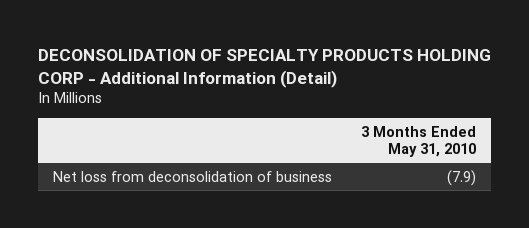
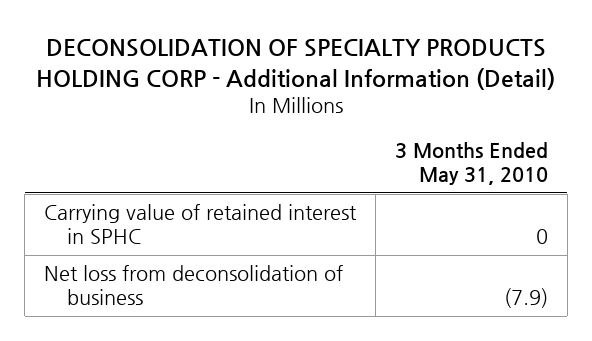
none -> [44,204,358,245] Carrying value of retained interest in SPHC

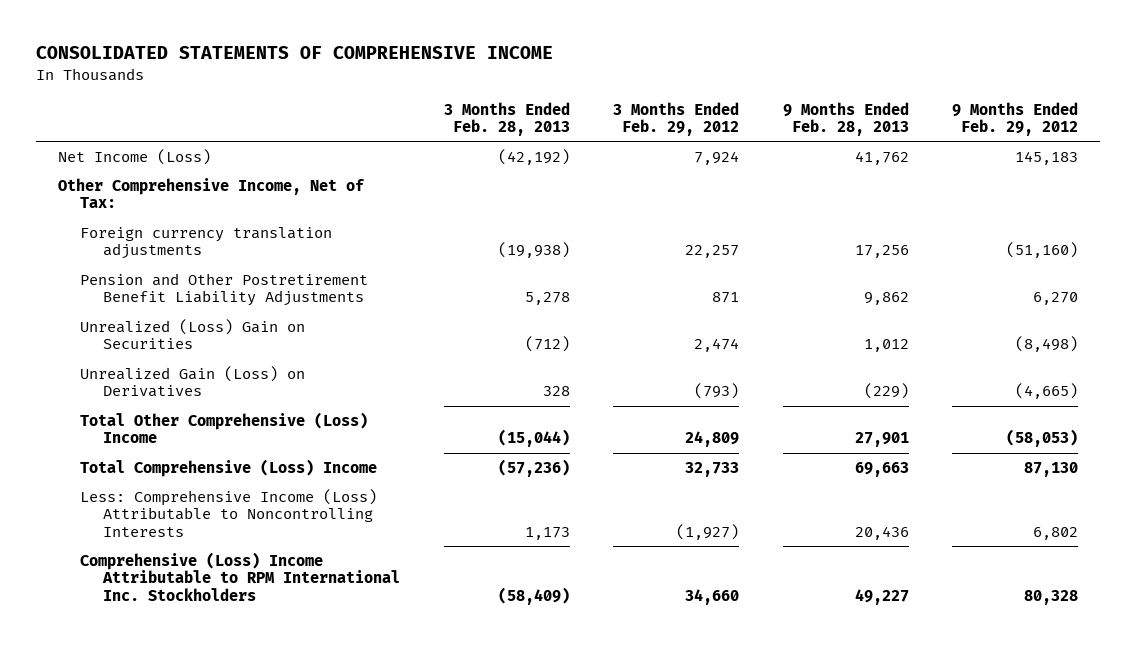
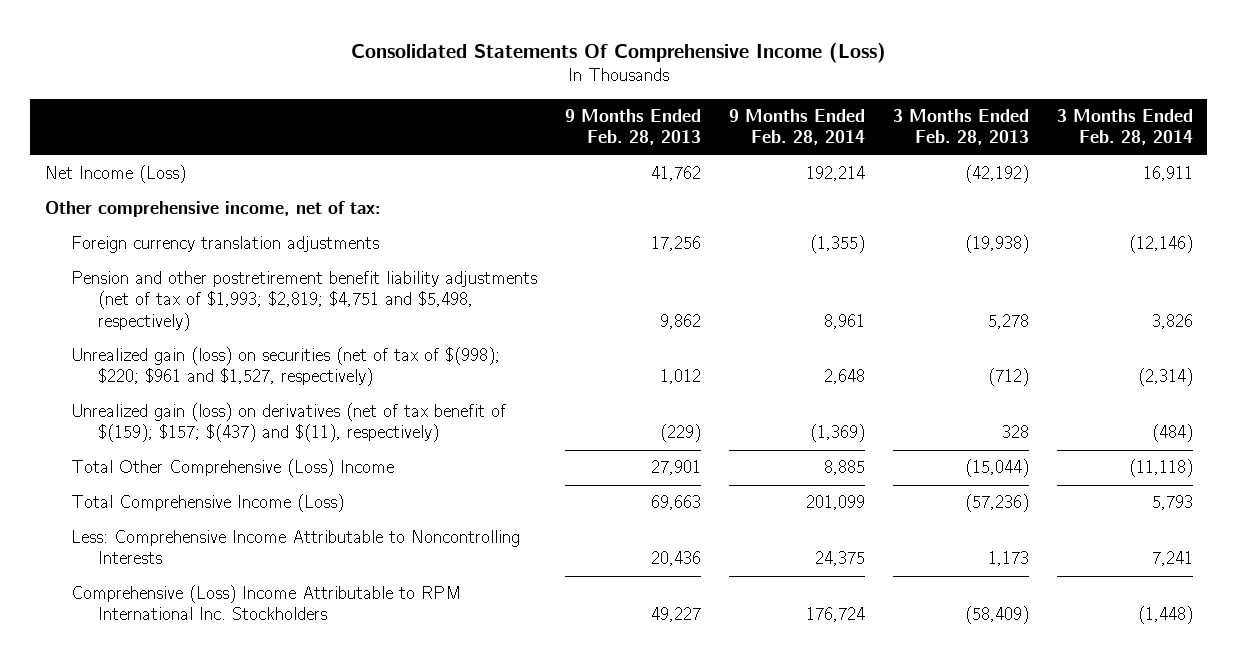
[35,46,553,60] CONSOLIDATED STATEMENTS OF COMPREHENSIVE INCOME -> [350,42,886,63] Consolidated Statements Of Comprehensive Income (Loss)
[613,101,740,137] 3 Months Ended Feb. 29, 2012 -> none
[952,101,1079,137] 9 Months Ended Feb. 29, 2012 -> none
none -> [729,109,866,146] 9 Months Ended Feb. 28, 2014
none -> [1057,109,1194,146] 3 Months Ended Feb. 28, 2014
[57,177,365,209] Other Comprehensive Income, Net of Tax: -> [44,201,381,218] Other comprehensive income, net of tax:
[80,272,369,307] Pension and Other Postretirement Benefit Liability Adjustments -> [71,271,538,331] Pension and other postretirement benefit liability adjustments (net of tax of $1,993; $2,819; $4,751 and $5,498, respectively)
[80,318,306,350] Unrealized (Loss) Gain on Securities -> [71,347,501,387] Unrealized gain (loss) on securities (net of tax of $(998); $220; $961 and $1,527, respectively)
[80,365,306,398] Unrealized Gain (Loss) on Derivatives -> [71,403,507,443] Unrealized gain (loss) on derivatives (net of tax benefit of $(159); $157; $(437) and $(11), respectively)
[80,458,378,477] Total Comprehensive (Loss) Income -> [71,494,345,513] Total Comprehensive Income (Loss)
[80,488,378,538] Less: Comprehensive Income (Loss) Attributable to Noncontrolling Interests -> [71,530,521,565] Less: Comprehensive Income Attributable to Noncontrolling Interests

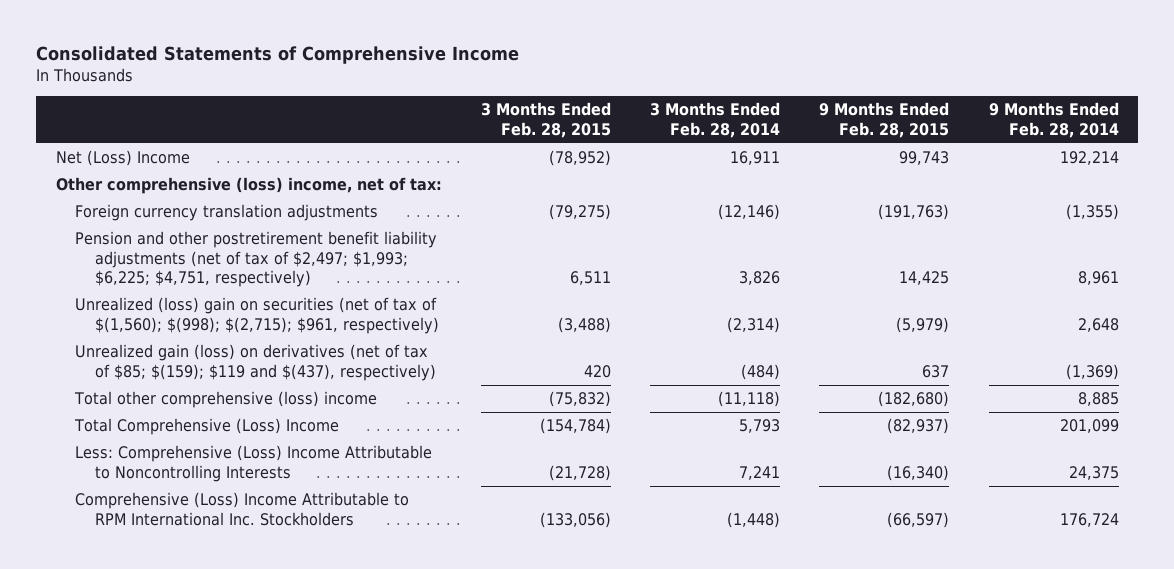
[350,42,886,63] Consolidated Statements Of Comprehensive Income (Loss) -> [35,45,519,64] Consolidated Statements of Comprehensive Income
[565,109,702,146] 9 Months Ended Feb. 28, 2013 -> none
[893,109,1030,146] 3 Months Ended Feb. 28, 2013 -> none
none -> [480,102,611,138] 3 Months Ended Feb. 28, 2015
none -> [819,102,950,138] 9 Months Ended Feb. 28, 2015
[44,165,186,184] Net Income (Loss) -> [55,150,190,167] Net (Loss) Income
[44,201,381,218] Other comprehensive income, net of tax: -> [55,177,442,195] Other comprehensive (loss) income, net of tax:
[71,271,538,331] Pension and other postretirement benefit liability adjustments (net of tax of $1,993; $2,819; $4,751 and $5,498, respectively) -> [75,231,438,288] Pension and other postretirement benefit liability adjustments (net of tax of $2,497; $1,993; $6,225; $4,751, respectively)
[71,347,501,387] Unrealized gain (loss) on securities (net of tax of $(998); $220; $961 and $1,527, respectively) -> [75,297,439,334] Unrealized (loss) gain on securities (net of tax of $(1,560); $(998); $(2,715); $961, respectively)
[71,403,507,443] Unrealized gain (loss) on derivatives (net of tax benefit of $(159); $157; $(437) and $(11), respectively) -> [75,344,436,381] Unrealized gain (loss) on derivatives (net of tax of $85; $(159); $119 and $(437), respectively)
[71,459,395,478] Total Other Comprehensive (Loss) Income -> [74,391,378,409] Total other comprehensive (loss) income
[71,494,345,513] Total Comprehensive Income (Loss) -> [74,418,340,436] Total Comprehensive (Loss) Income
[71,530,521,565] Less: Comprehensive Income Attributable to Noncontrolling Interests -> [75,445,433,482] Less: Comprehensive (Loss) Income Attributable to Noncontrolling Interests

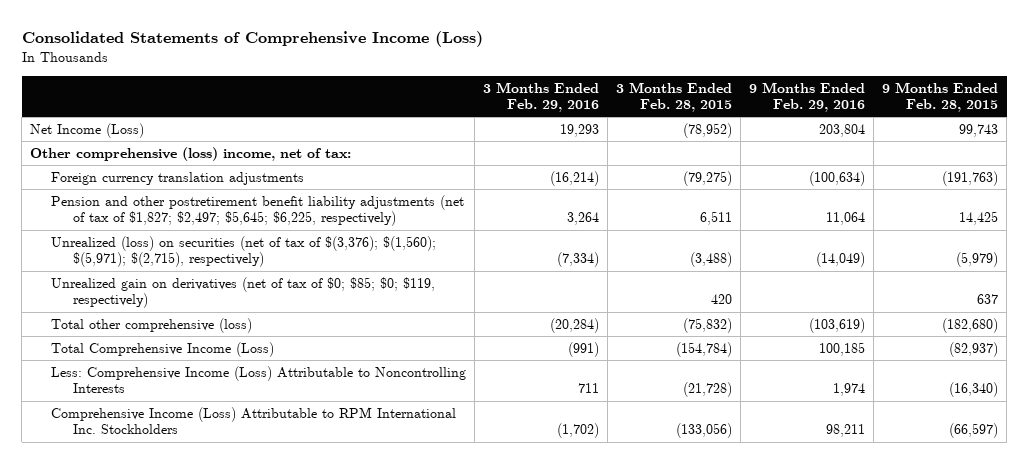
[35,45,519,64] Consolidated Statements of Comprehensive Income -> [21,31,483,48] Consolidated Statements of Comprehensive Income (Loss)
[650,102,781,138] 3 Months Ended Feb. 28, 2014 -> none
[988,102,1119,138] 9 Months Ended Feb. 28, 2014 -> none
none -> [483,81,600,113] 3 Months Ended Feb. 29, 2016
none -> [749,81,866,113] 9 Months Ended Feb. 29, 2016
[55,150,190,167] Net (Loss) Income -> [30,122,145,138] Net Income (Loss)
[75,231,438,288] Pension and other postretirement benefit liability adjustments (net of tax of $2,497; $1,993; $6,225; $4,751, respectively) -> [51,194,465,227] Pension and other postretirement benefit liability adjustments (net of tax of $1,827; $2,497; $5,645; $6,225, respectively)
[75,297,439,334] Unrealized (loss) gain on securities (net of tax of $(1,560); $(998); $(2,715); $961, respectively) -> [51,235,437,268] Unrealized (loss) on securities (net of tax of $(3,376); $(1,560); $(5,971); $(2,715), respectively)
[75,344,436,381] Unrealized gain (loss) on derivatives (net of tax of $85; $(159); $119 and $(437), respectively) -> [51,276,436,309] Unrealized gain on derivatives (net of tax of $0; $85; $0; $119, respectively)
[74,391,378,409] Total other comprehensive (loss) income -> [51,317,253,333] Total other comprehensive (loss)
[74,418,340,436] Total Comprehensive (Loss) Income -> [51,341,275,357] Total Comprehensive Income (Loss)
[75,445,433,482] Less: Comprehensive (Loss) Income Attributable to Noncontrolling Interests -> [51,365,467,394] Less: Comprehensive Income (Loss) Attributable to Noncontrolling Interests
[75,492,410,526] Comprehensive (Loss) Income Attributable to RPM International Inc. Stockholders -> [51,406,457,435] Comprehensive Income (Loss) Attributable to RPM International Inc. Stockholders

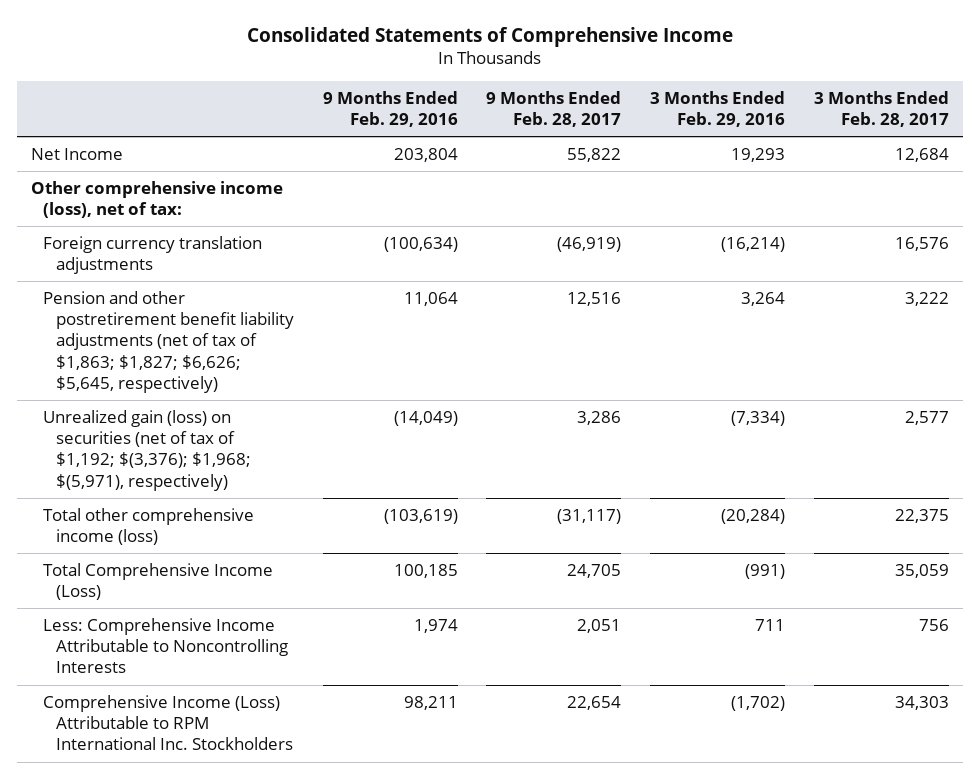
[21,31,483,48] Consolidated Statements of Comprehensive Income (Loss) -> [247,27,734,48] Consolidated Statements of Comprehensive Income
[616,81,733,113] 3 Months Ended Feb. 28, 2015 -> none
[882,81,999,113] 9 Months Ended Feb. 28, 2015 -> none
none -> [486,90,622,128] 9 Months Ended Feb. 28, 2017
none -> [814,90,950,128] 3 Months Ended Feb. 28, 2017
[30,122,145,138] Net Income (Loss) -> [31,147,124,160] Net Income
[30,146,352,161] Other comprehensive (loss) income, net of tax: -> [31,180,284,219] Other comprehensive income (loss), net of tax:
[51,276,436,309] Unrealized gain on derivatives (net of tax of $0; $85; $0; $119, respectively) -> none
[51,194,465,227] Pension and other postretirement benefit liability adjustments (net of tax of $1,827; $2,497; $5,645; $6,225, respectively) -> [43,290,294,393] Pension and other postretirement benefit liability adjustments (net of tax of $1,863; $1,827; $6,626; $5,645, respectively)
[51,235,437,268] Unrealized (loss) on securities (net of tax of $(3,376); $(1,560); $(5,971); $(2,715), respectively) -> [43,409,251,491] Unrealized gain (loss) on securities (net of tax of $1,192; $(3,376); $1,968; $(5,971), respectively)
[51,317,253,333] Total other comprehensive (loss) -> [43,507,255,546] Total other comprehensive income (loss)
[51,365,467,394] Less: Comprehensive Income (Loss) Attributable to Noncontrolling Interests -> [43,617,288,674] Less: Comprehensive Income Attributable to Noncontrolling Interests

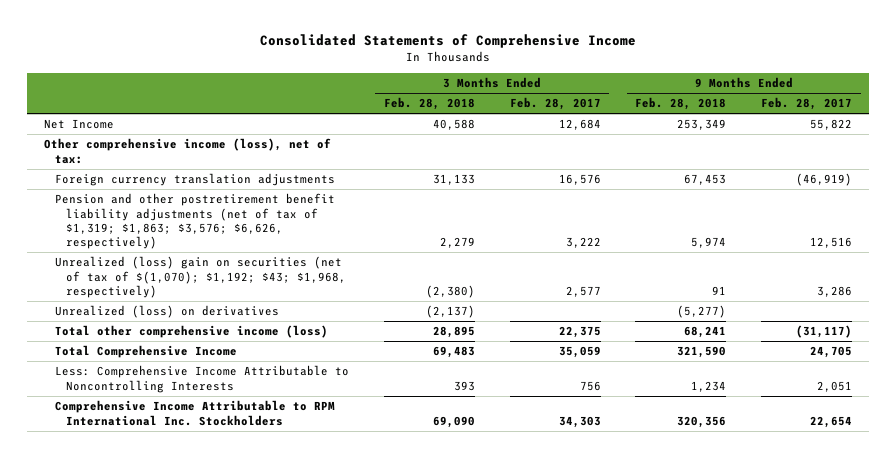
[322,90,458,128] 9 Months Ended Feb. 29, 2016 -> none
[650,90,786,128] 3 Months Ended Feb. 29, 2016 -> none
none -> [383,97,475,111] Feb. 28, 2018
none -> [635,97,727,111] Feb. 28, 2018
[43,290,294,393] Pension and other postretirement benefit liability adjustments (net of tax of $1,863; $1,827; $6,626; $5,645, respectively) -> [55,193,336,250] Pension and other postretirement benefit liability adjustments (net of tax of $1,319; $1,863; $3,576; $6,626, respectively)
[43,409,251,491] Unrealized gain (loss) on securities (net of tax of $1,192; $(3,376); $1,968; $(5,971), respectively) -> [55,256,347,298] Unrealized (loss) gain on securities (net of tax of $(1,070); $1,192; $43; $1,968, respectively)
none -> [55,305,280,319] Unrealized (loss) on derivatives
[43,562,274,601] Total Comprehensive Income (Loss) -> [55,345,238,359] Total Comprehensive Income
[43,694,293,751] Comprehensive Income (Loss) Attributable to RPM International Inc. Stockholders -> [55,400,336,426] Comprehensive Income Attributable to RPM International Inc. Stockholders

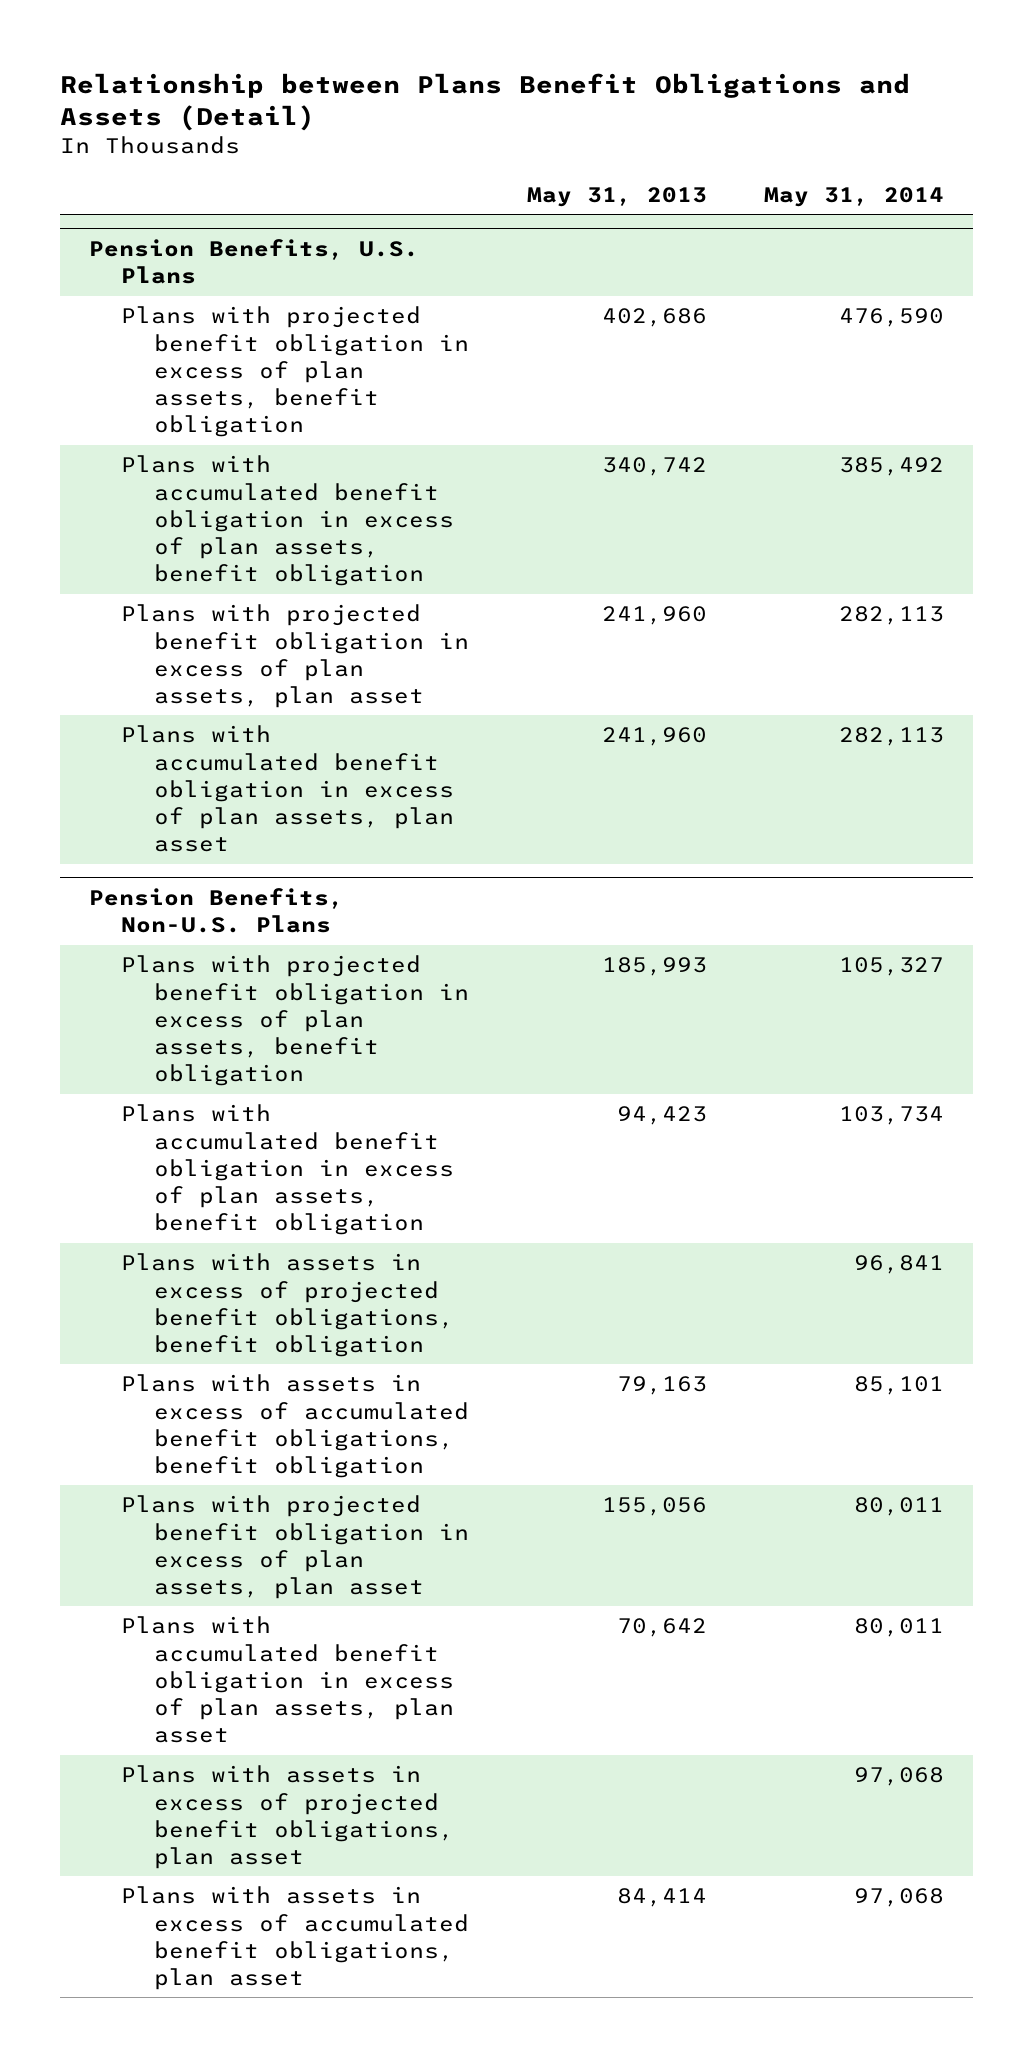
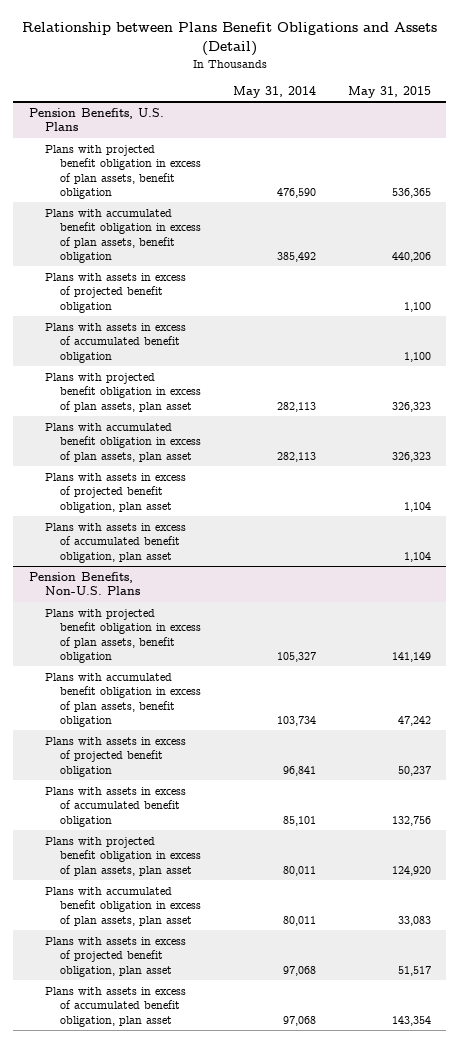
[526,186,707,207] May 31, 2013 -> none
none -> [347,85,431,98] May 31, 2015
none -> [44,272,186,313] Plans with assets in excess of projected benefit obligation
none -> [44,322,186,363] Plans with assets in excess of accumulated benefit obligation
none -> [44,472,186,513] Plans with assets in excess of projected benefit obligation, plan asset
none -> [44,522,186,563] Plans with assets in excess of accumulated benefit obligation, plan asset
[121,1253,454,1357] Plans with assets in excess of projected benefit obligations, benefit obligation -> [44,736,186,777] Plans with assets in excess of projected benefit obligation
[121,1374,469,1478] Plans with assets in excess of accumulated benefit obligations, benefit obligation -> [44,786,186,827] Plans with assets in excess of accumulated benefit obligation
[121,1765,454,1869] Plans with assets in excess of projected benefit obligations, plan asset -> [44,936,186,977] Plans with assets in excess of projected benefit obligation, plan asset
[121,1886,469,1990] Plans with assets in excess of accumulated benefit obligations, plan asset -> [44,986,186,1027] Plans with assets in excess of accumulated benefit obligation, plan asset

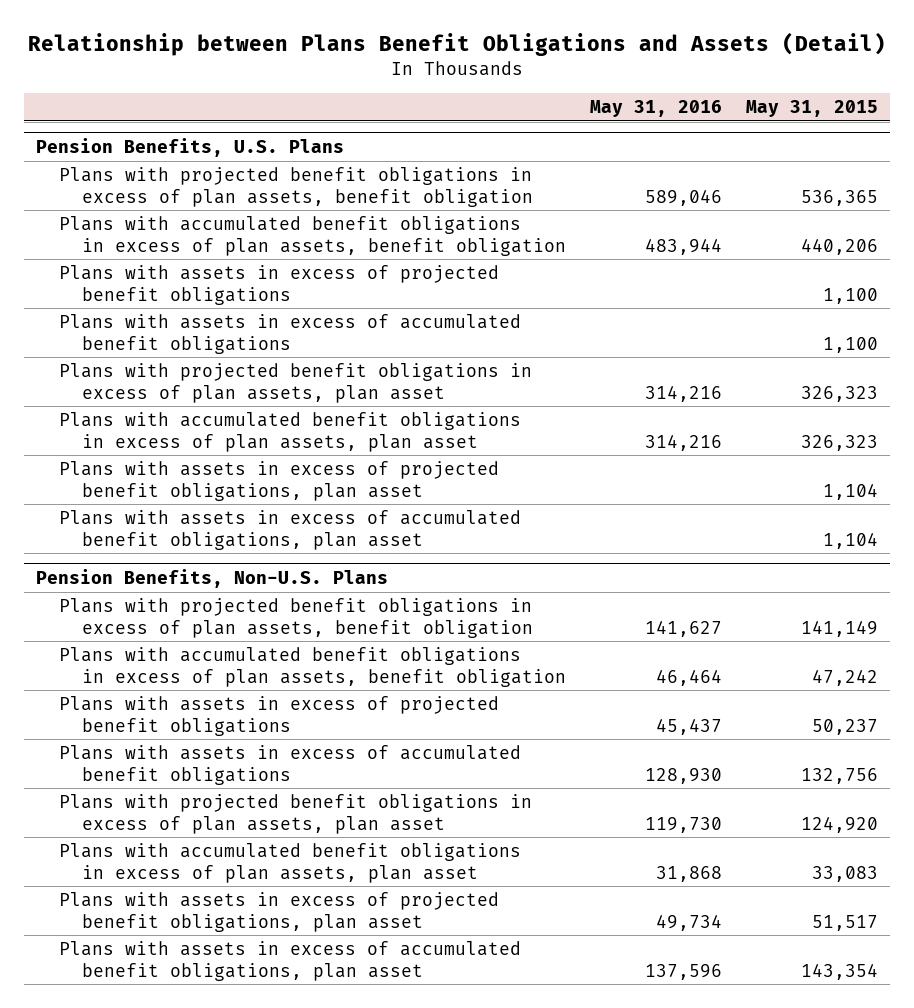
[232,85,316,98] May 31, 2014 -> none
none -> [590,99,723,117] May 31, 2016
[44,144,202,199] Plans with projected benefit obligation in excess of plan assets, benefit obligation -> [58,167,533,207] Plans with projected benefit obligations in excess of plan assets, benefit obligation
[44,208,202,263] Plans with accumulated benefit obligation in excess of plan assets, benefit obligation -> [58,216,566,256] Plans with accumulated benefit obligations in excess of plan assets, benefit obligation
[44,272,186,313] Plans with assets in excess of projected benefit obligation -> [58,265,499,305] Plans with assets in excess of projected benefit obligations
[44,322,186,363] Plans with assets in excess of accumulated benefit obligation -> [58,314,521,354] Plans with assets in excess of accumulated benefit obligations
[44,372,202,412] Plans with projected benefit obligation in excess of plan assets, plan asset -> [58,363,532,403] Plans with projected benefit obligations in excess of plan assets, plan asset
[44,422,202,462] Plans with accumulated benefit obligation in excess of plan assets, plan asset -> [58,412,521,452] Plans with accumulated benefit obligations in excess of plan assets, plan asset
[44,472,186,513] Plans with assets in excess of projected benefit obligation, plan asset -> [58,461,499,501] Plans with assets in excess of projected benefit obligations, plan asset
[44,522,186,563] Plans with assets in excess of accumulated benefit obligation, plan asset -> [58,510,521,550] Plans with assets in excess of accumulated benefit obligations, plan asset
[44,608,202,663] Plans with projected benefit obligation in excess of plan assets, benefit obligation -> [58,598,533,638] Plans with projected benefit obligations in excess of plan assets, benefit obligation
[44,672,202,727] Plans with accumulated benefit obligation in excess of plan assets, benefit obligation -> [58,647,566,687] Plans with accumulated benefit obligations in excess of plan assets, benefit obligation
[44,736,186,777] Plans with assets in excess of projected benefit obligation -> [58,696,499,736] Plans with assets in excess of projected benefit obligations
[44,786,186,827] Plans with assets in excess of accumulated benefit obligation -> [58,745,521,785] Plans with assets in excess of accumulated benefit obligations
[44,836,202,876] Plans with projected benefit obligation in excess of plan assets, plan asset -> [58,794,532,834] Plans with projected benefit obligations in excess of plan assets, plan asset
[44,886,202,926] Plans with accumulated benefit obligation in excess of plan assets, plan asset -> [58,843,521,883] Plans with accumulated benefit obligations in excess of plan assets, plan asset
[44,936,186,977] Plans with assets in excess of projected benefit obligation, plan asset -> [58,892,499,932] Plans with assets in excess of projected benefit obligations, plan asset
[44,986,186,1027] Plans with assets in excess of accumulated benefit obligation, plan asset -> [58,941,521,981] Plans with assets in excess of accumulated benefit obligations, plan asset

